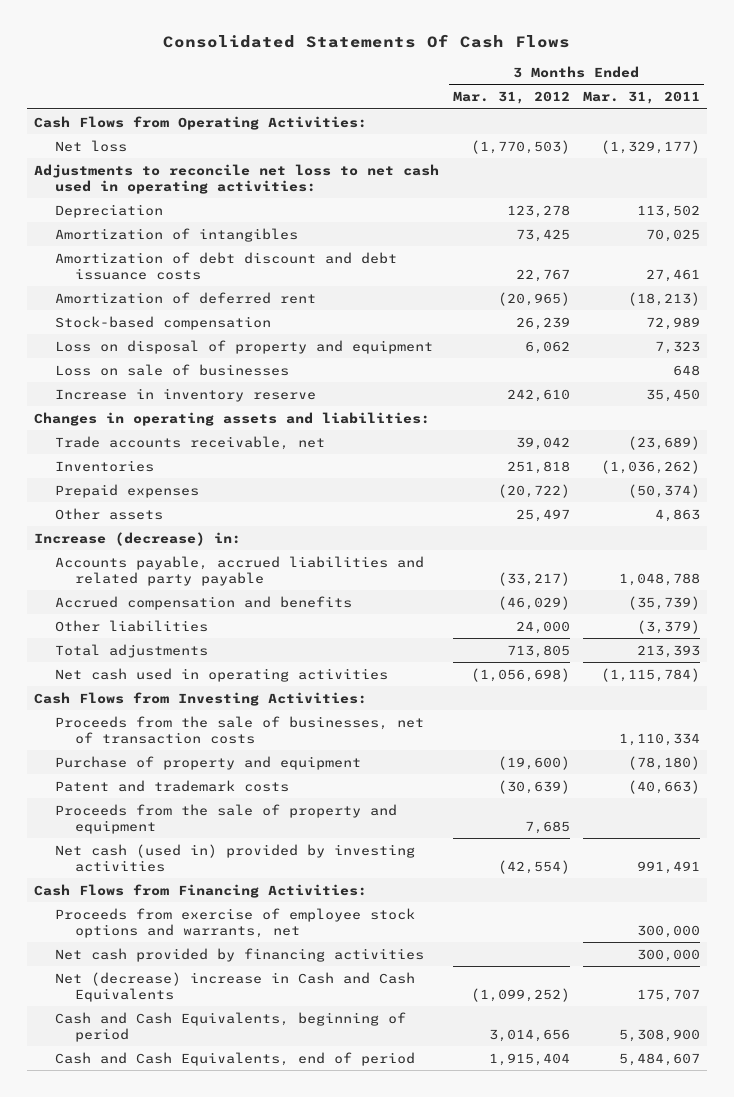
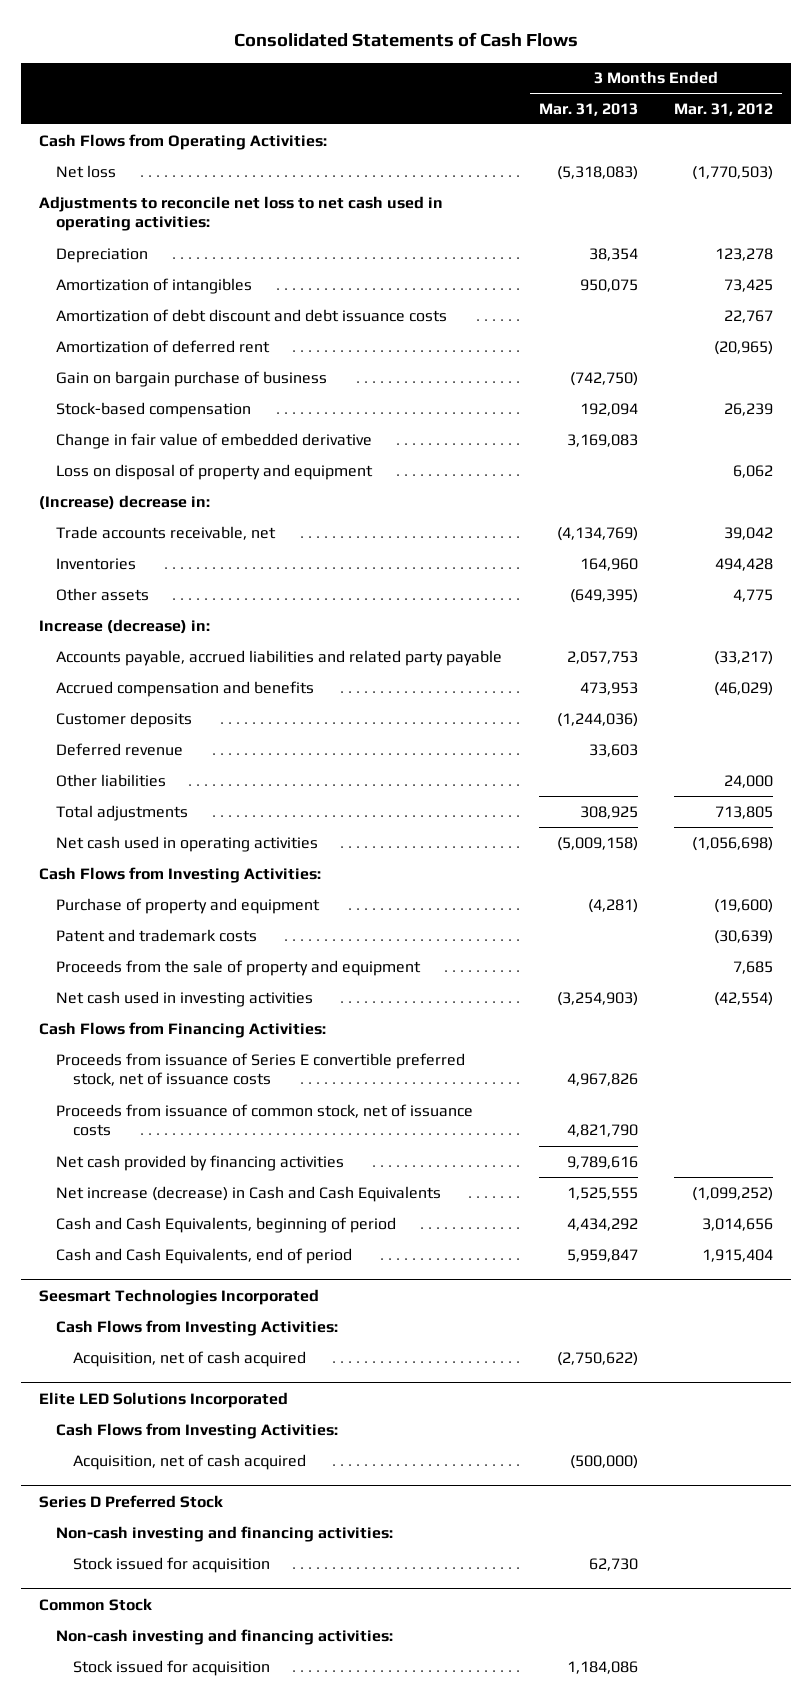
[163,34,571,49] Consolidated Statements Of Cash Flows -> [234,32,579,48] Consolidated Statements of Cash Flows
[583,91,701,105] Mar. 31, 2011 -> none
none -> [538,102,638,116] Mar. 31, 2013
none -> [56,370,328,387] Gain on bargain purchase of business
none -> [56,432,373,449] Change in fair value of embedded derivative
[54,363,289,376] Loss on sale of businesses -> none
[54,387,316,402] Increase in inventory reserve -> none
[34,411,431,426] Changes in operating assets and liabilities: -> none
none -> [39,494,211,510] (Increase) decrease in:
[54,483,199,498] Prepaid expenses -> none
[506,460,570,474] 251,818 -> [714,557,773,571] 494,428
[515,508,570,522] 25,497 -> [732,588,773,602] 4,775
none -> [56,711,193,728] Customer deposits
none -> [56,742,184,756] Deferred revenue
[54,715,424,744] Proceeds from the sale of businesses, net of transaction costs -> none
[54,843,415,872] Net cash (used in) provided by investing activities -> [56,990,314,1007] Net cash used in investing activities
[54,907,415,938] Proceeds from exercise of employee stock options and warrants, net -> none
none -> [56,1052,466,1087] Proceeds from issuance of Series E convertible preferred stock, net of issuance costs
none -> [56,1103,474,1137] Proceeds from issuance of common stock, net of issuance costs
[54,971,415,1002] Net (decrease) increase in Cash and Cash Equivalents -> [56,1185,442,1202] Net increase (decrease) in Cash and Cash Equivalents
none -> [39,1288,320,1305] Seesmart Technologies Incorporated
none -> [56,1319,339,1336] Cash Flows from Investing Activities:
none -> [73,1350,307,1367] Acquisition, net of cash acquired
none -> [39,1391,289,1408] Elite LED Solutions Incorporated
none -> [56,1422,339,1439] Cash Flows from Investing Activities:
none -> [73,1453,307,1470] Acquisition, net of cash acquired
none -> [39,1494,224,1508] Series D Preferred Stock
none -> [56,1525,394,1542] Non-cash investing and financing activities:
none -> [73,1556,271,1573] Stock issued for acquisition
none -> [39,1597,153,1611] Common Stock
none -> [56,1628,394,1645] Non-cash investing and financing activities:
none -> [73,1659,271,1676] Stock issued for acquisition

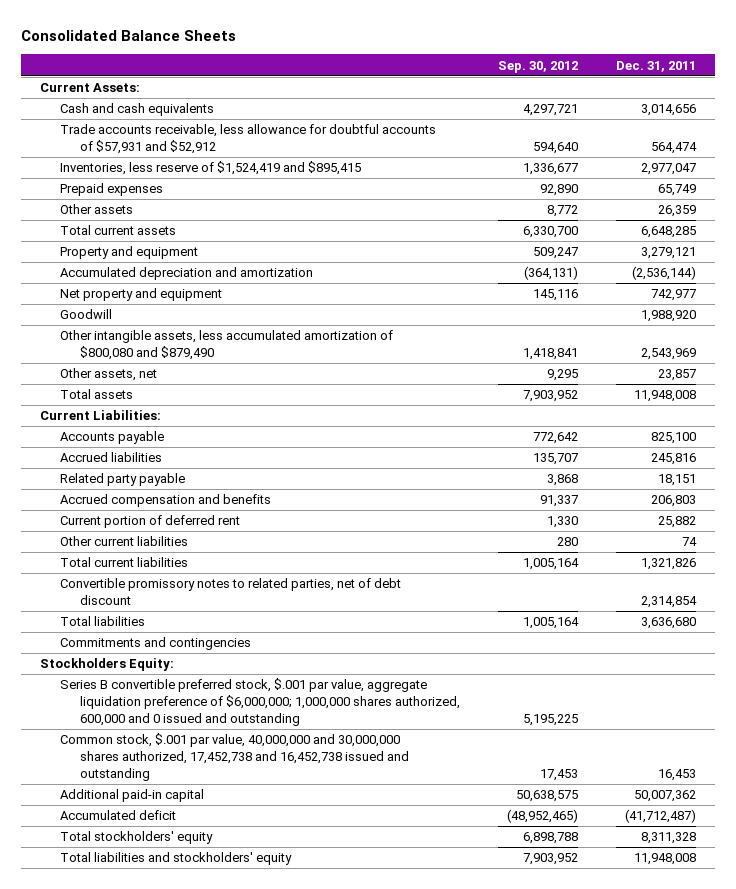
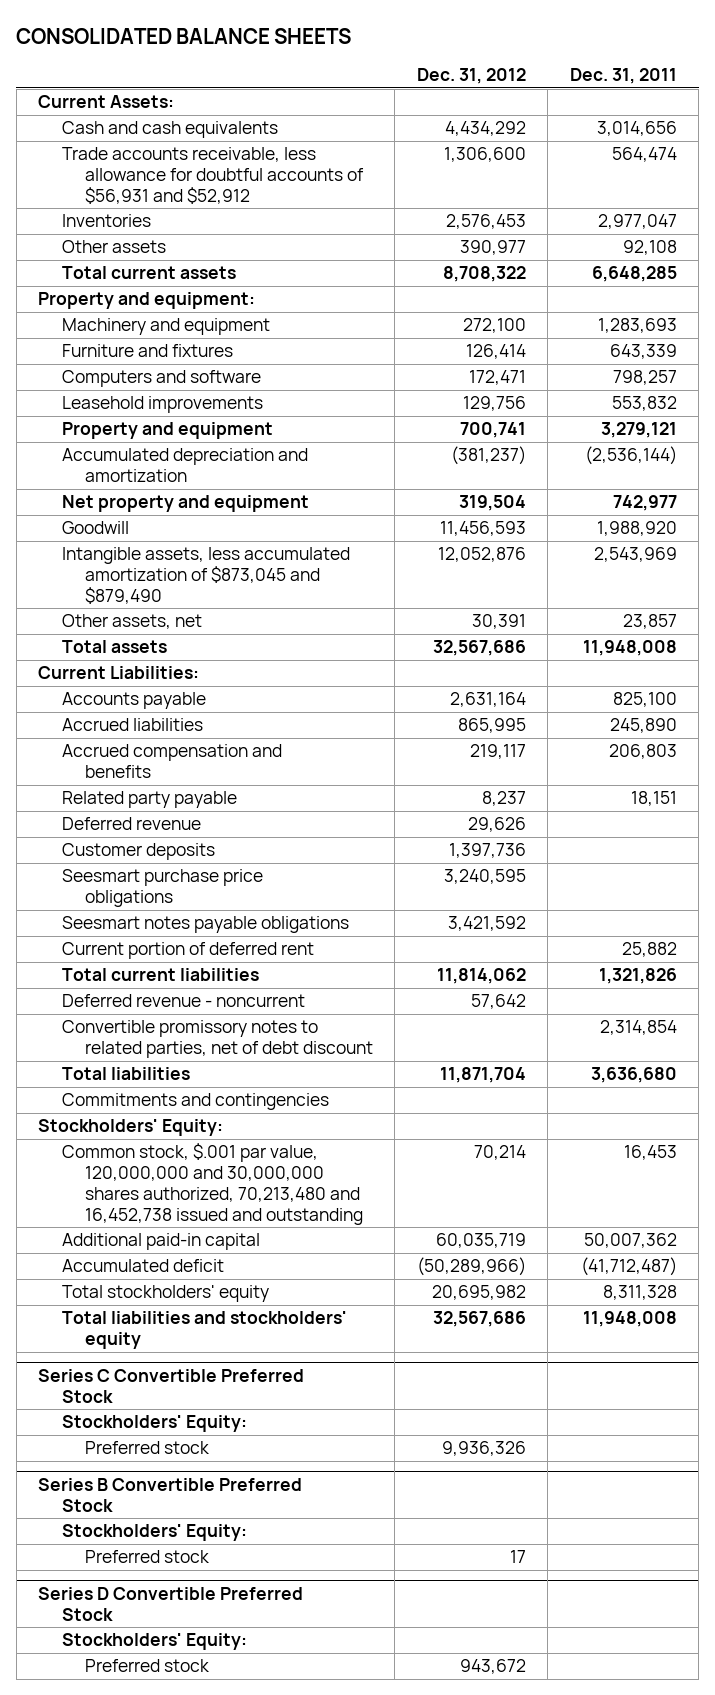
[20,30,236,42] Consolidated Balance Sheets -> [16,27,352,44] CONSOLIDATED BALANCE SHEETS
[498,60,579,73] Sep. 30, 2012 -> none
none -> [416,67,526,84] Dec. 31, 2012
[59,183,163,197] Prepaid expenses -> none
[59,124,436,155] Trade accounts receivable, less allowance for doubtful accounts of $57,931 and $52,912 -> [61,147,364,204] Trade accounts receivable, less allowance for doubtful accounts of $56,931 and $52,912
[59,161,361,176] Inventories, less reserve of $1,524,419 and $895,415 -> [61,214,151,228] Inventories
[658,205,697,218] 26,359 -> [622,240,677,256] 92,108
none -> [38,292,256,310] Property and equipment:
none -> [61,318,270,336] Machinery and equipment
none -> [61,344,233,358] Furniture and fixtures
none -> [61,370,261,388] Computers and software
none -> [61,396,263,414] Leasehold improvements
[59,330,393,361] Other intangible assets, less accumulated amortization of $800,080 and $879,490 -> [61,547,350,604] Intangible assets, less accumulated amortization of $873,045 and $879,490
[651,453,697,466] 245,816 -> [609,718,677,734] 245,890
[59,473,185,487] Related party payable -> [61,791,237,809] Related party payable
none -> [61,817,201,831] Deferred revenue
none -> [61,843,215,861] Customer deposits
none -> [61,869,263,908] Seesmart purchase price obligations
none -> [61,916,349,934] Seesmart notes payable obligations
[59,536,188,547] Other current liabilities -> none
none -> [61,994,305,1008] Deferred revenue - noncurrent
[59,678,461,726] Series B convertible preferred stock, $.001 par value, aggregate liquidation preference of $6,000,000; 1,000,000 shares authorized, 600,000 and 0 issued and outstanding -> none
[39,658,174,672] Stockholders Equity: -> [38,1119,224,1137] Stockholders' Equity:
[59,733,410,781] Common stock, $.001 par value, 40,000,000 and 30,000,000 shares authorized, 17,452,738 and 16,452,738 issued and outstanding -> [61,1143,363,1225] Common stock, $.001 par value, 120,000,000 and 30,000,000 shares authorized, 70,213,480 and 16,452,738 issued and outstanding
none -> [38,1368,305,1403] Series C Convertible Preferred Stock
none -> [61,1415,247,1433] Stockholders' Equity:
none -> [84,1441,210,1455] Preferred stock
none -> [38,1477,303,1512] Series B Convertible Preferred Stock
none -> [61,1524,247,1542] Stockholders' Equity:
none -> [84,1550,210,1564] Preferred stock
none -> [38,1586,304,1621] Series D Convertible Preferred Stock
none -> [61,1633,247,1651] Stockholders' Equity:
none -> [84,1659,210,1673] Preferred stock

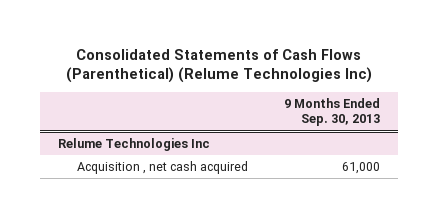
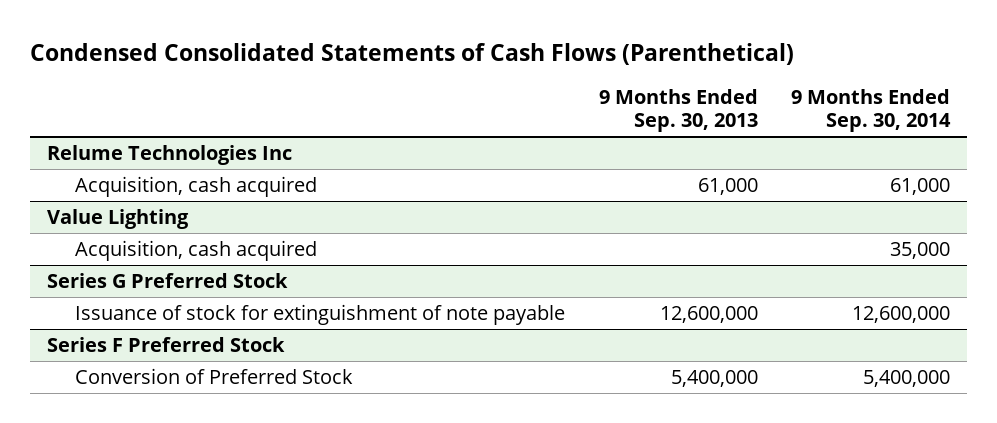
[65,48,372,84] Consolidated Statements of Cash Flows (Parenthetical) (Relume Technologies Inc) -> [30,43,795,66] Condensed Consolidated Statements of Cash Flows (Parenthetical)
none -> [791,89,952,133] 9 Months Ended Sep. 30, 2014
[76,161,248,175] Acquisition , net cash acquired -> [75,175,318,197] Acquisition, cash acquired
none -> [46,208,189,229] Value Lighting
none -> [75,239,318,261] Acquisition, cash acquired
none -> [46,272,288,288] Series G Preferred Stock
none -> [75,303,566,325] Issuance of stock for extinguishment of note payable
none -> [46,336,285,352] Series F Preferred Stock
none -> [75,367,354,384] Conversion of Preferred Stock

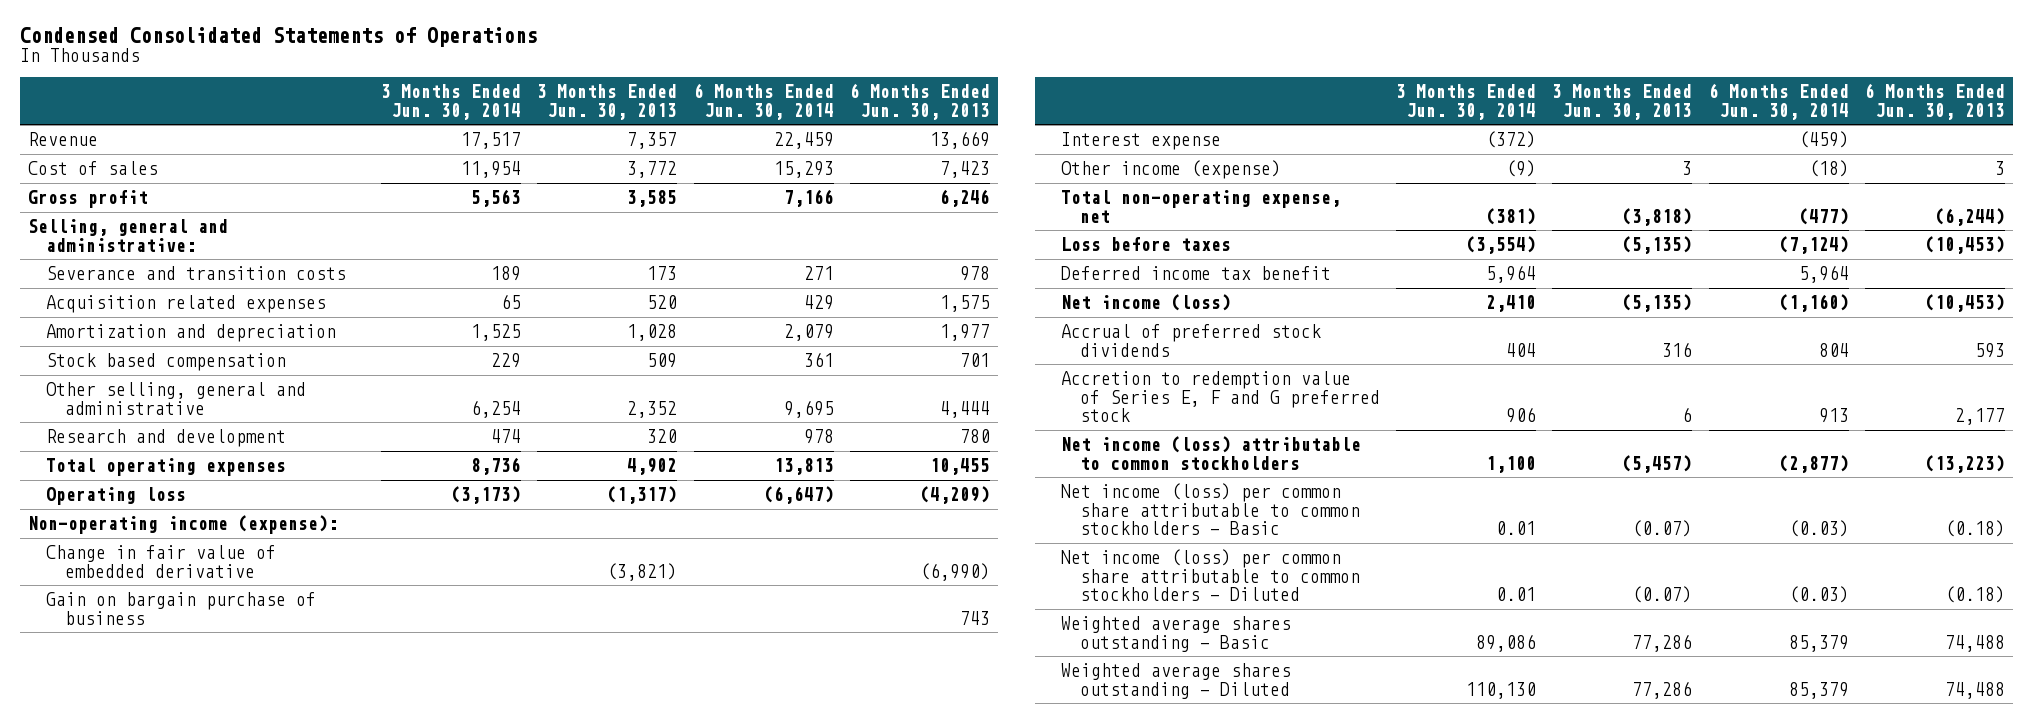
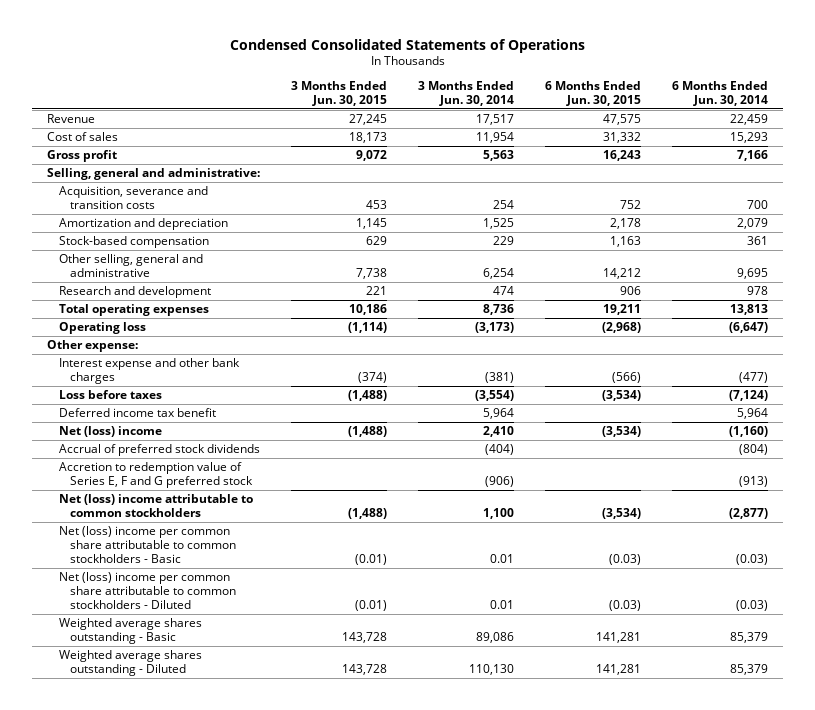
[537,84,678,120] 3 Months Ended Jun. 30, 2013 -> none
[850,83,991,120] 6 Months Ended Jun. 30, 2013 -> none
none -> [291,80,388,107] 3 Months Ended Jun. 30, 2015
none -> [544,80,641,107] 6 Months Ended Jun. 30, 2015
[46,295,327,314] Acquisition related expenses -> none
[46,266,347,281] Severance and transition costs -> [58,185,208,210] Acquisition, severance and transition costs
[491,266,522,282] 189 -> [493,200,515,210] 254
[803,266,834,281] 271 -> [746,200,768,210] 700
[46,353,287,372] Stock based compensation -> [58,235,209,248] Stock-based compensation
[46,545,277,578] Change in fair value of embedded derivative -> none
[46,592,317,625] Gain on bargain purchase of business -> none
[1061,132,1222,151] Interest expense -> none
[1061,160,1282,180] Other income (expense) -> none
[27,515,338,535] Non-operating income (expense): -> [47,339,139,352] Other expense:
[1061,190,1342,223] Total non-operating expense, net -> [58,357,240,385] Interest expense and other bank charges
[1061,294,1232,312] Net income (loss) -> [58,425,162,437] Net (loss) income
[1506,342,1537,357] 404 -> [485,443,515,455] (404)
[1818,342,1849,357] 804 -> [738,443,768,455] (804)
[1506,407,1537,424] 906 -> [485,476,515,488] (906)
[1818,408,1849,424] 913 -> [738,476,768,488] (913)
[1061,436,1362,470] Net income (loss) attributable to common stockholders -> [58,493,253,518] Net (loss) income attributable to common stockholders
[1061,483,1360,536] Net income (loss) per common share attributable to common stockholders - Basic -> [58,525,236,564] Net (loss) income per common share attributable to common stockholders - Basic
[1061,549,1360,602] Net income (loss) per common share attributable to common stockholders - Diluted -> [58,571,236,610] Net (loss) income per common share attributable to common stockholders - Diluted

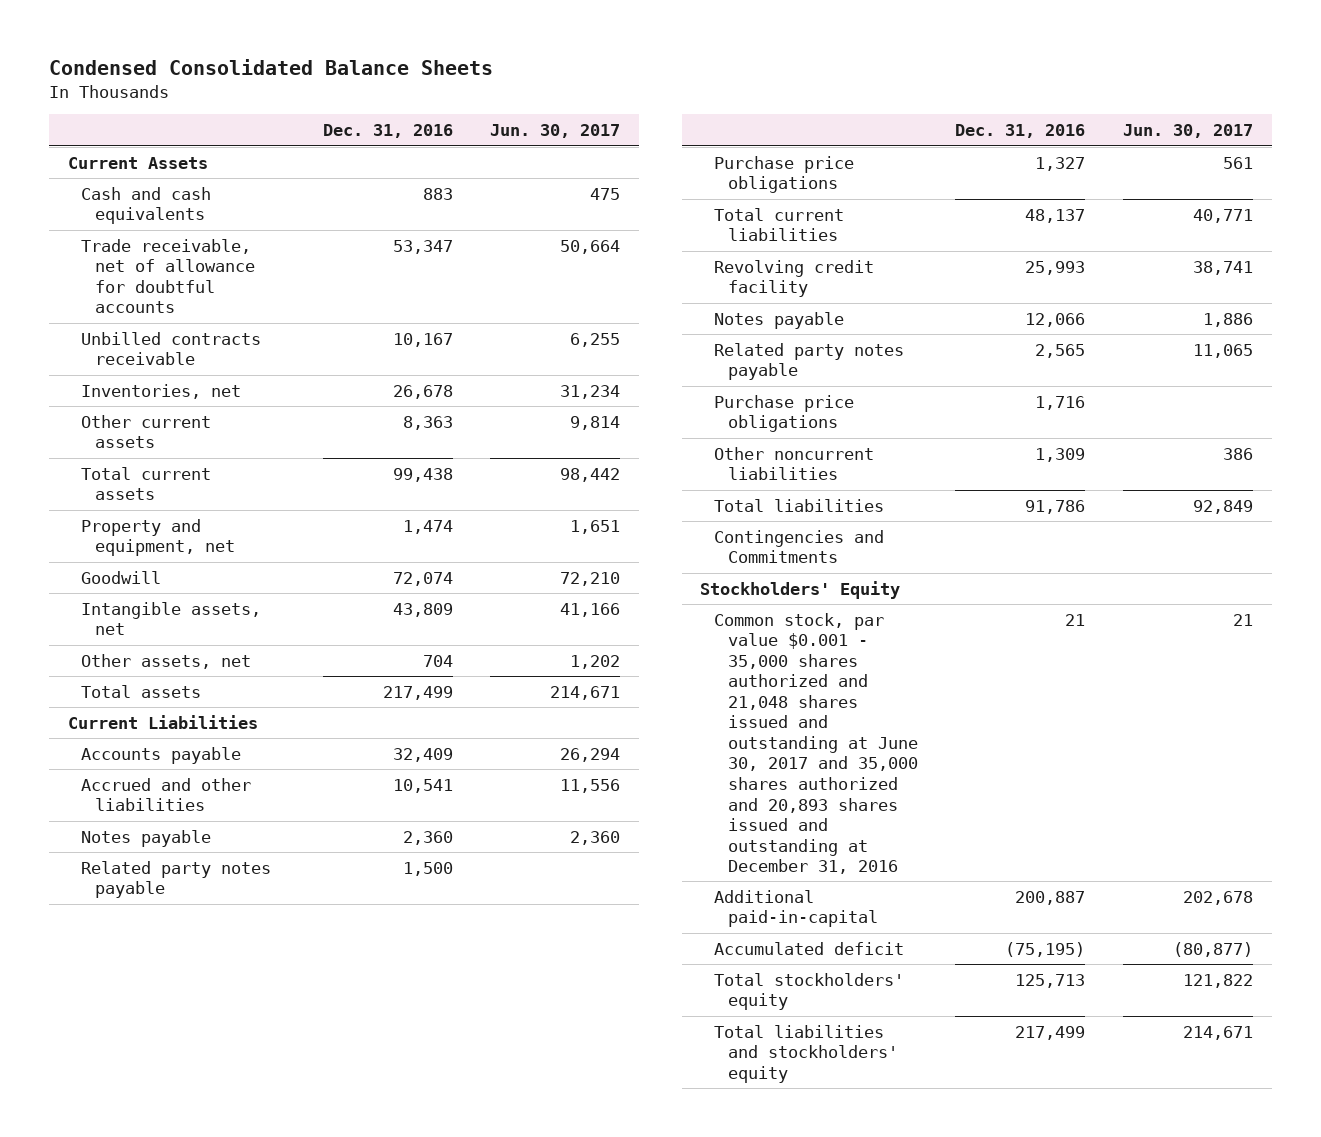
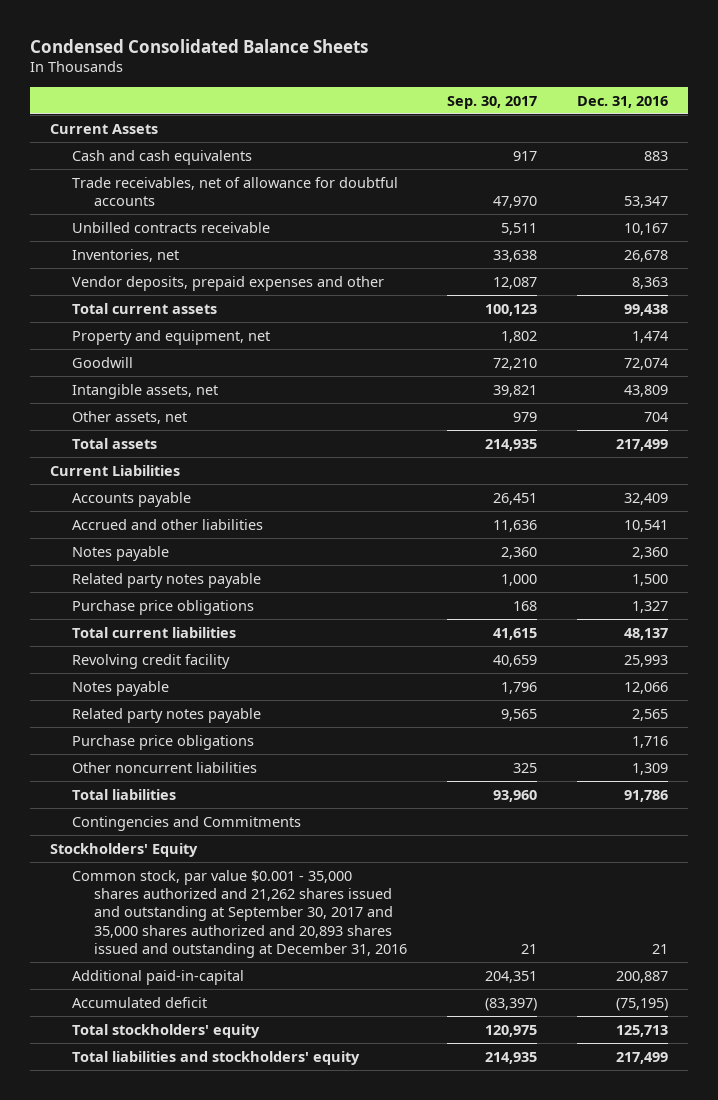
[490,124,621,139] Jun. 30, 2017 -> none
none -> [447,95,538,109] Sep. 30, 2017
[81,238,255,314] Trade receivable, net of allowance for doubtful accounts -> [72,176,399,206] Trade receivables, net of allowance for doubtful accounts
[81,414,212,449] Other current assets -> [72,275,385,291] Vendor deposits, prepaid expenses and other
[714,612,918,875] Common stock, par value $0.001 - 35,000 shares authorized and 21,048 shares issued and outstanding at June 30, 2017 and 35,000 shares authorized and 20,893 shares issued and outstanding at December 31, 2016 -> [72,869,408,958] Common stock, par value $0.001 - 35,000 shares authorized and 21,262 shares issued and outstanding at September 30, 2017 and 35,000 shares authorized and 20,893 shares issued and outstanding at December 31, 2016

